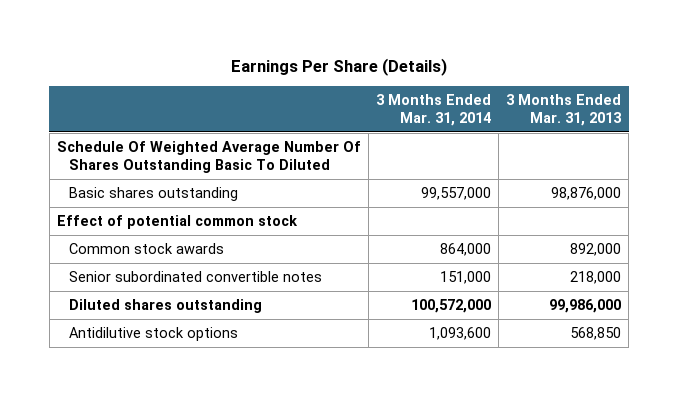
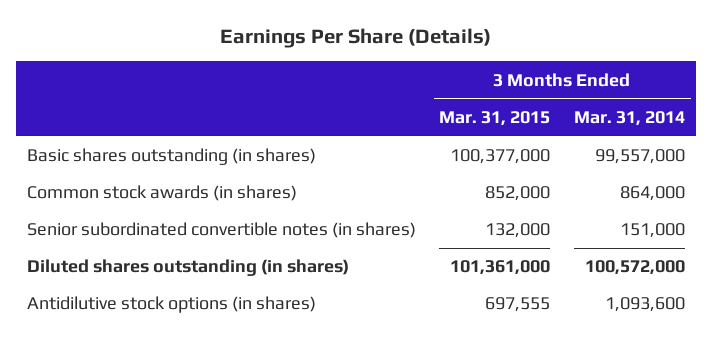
[506,93,623,126] 3 Months Ended Mar. 31, 2013 -> none
none -> [439,110,551,126] Mar. 31, 2015
[56,140,361,174] Schedule Of Weighted Average Number Of Shares Outstanding Basic To Diluted -> none
[56,214,298,229] Effect of potential common stock -> none
[68,186,238,201] Basic shares outstanding -> [27,148,317,166] Basic shares outstanding (in shares)
[68,242,224,254] Common stock awards -> [27,185,298,202] Common stock awards (in shares)
[68,270,322,282] Senior subordinated convertible notes -> [27,222,417,239] Senior subordinated convertible notes (in shares)
[68,298,262,313] Diluted shares outstanding -> [27,259,350,277] Diluted shares outstanding (in shares)
[68,326,238,341] Antidilutive stock options -> [27,296,317,314] Antidilutive stock options (in shares)

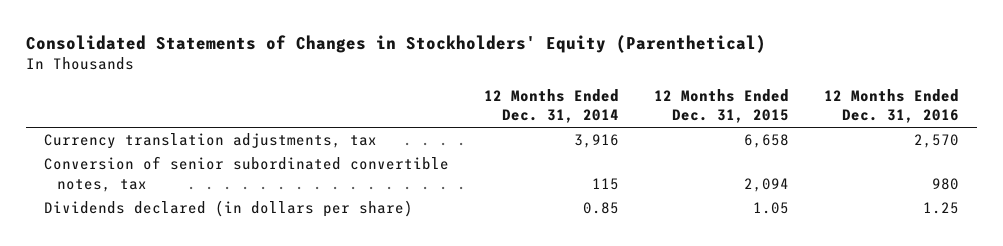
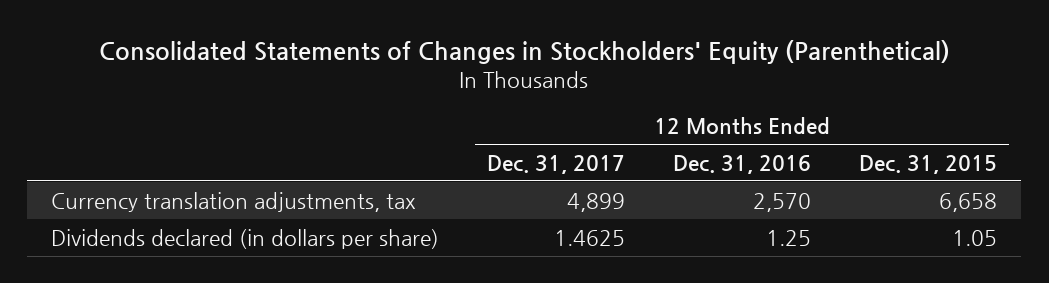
[483,89,619,124] 12 Months Ended Dec. 31, 2014 -> none
none -> [487,154,626,174] Dec. 31, 2017
[43,156,449,192] Conversion of senior subordinated convertible notes, tax -> none

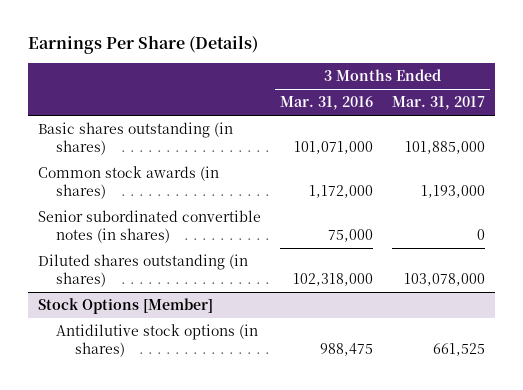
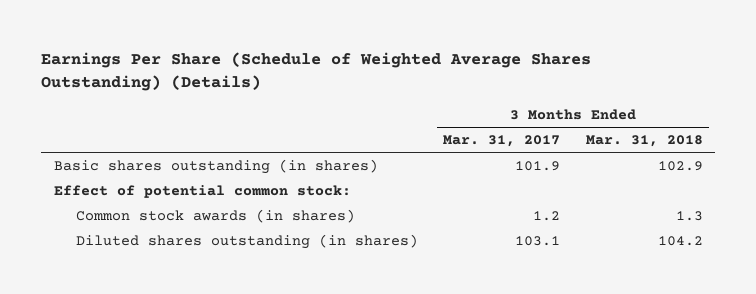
[27,35,258,55] Earnings Per Share (Details) -> [40,52,591,92] Earnings Per Share (Schedule of Weighted Average Shares Outstanding) (Details)
[279,96,373,111] Mar. 31, 2016 -> none
none -> [585,135,703,148] Mar. 31, 2018
[37,210,261,243] Senior subordinated convertible notes (in shares) -> none
[37,298,213,315] Stock Options [Member] -> none
[56,324,259,357] Antidilutive stock options (in shares) -> none
[405,140,486,154] 101,885,000 -> [515,160,561,171] 101.9
none -> [53,184,351,198] Effect of potential common stock:
[421,184,486,198] 1,193,000 -> [533,210,561,221] 1.2
[404,272,486,286] 103,078,000 -> [515,235,561,246] 103.1

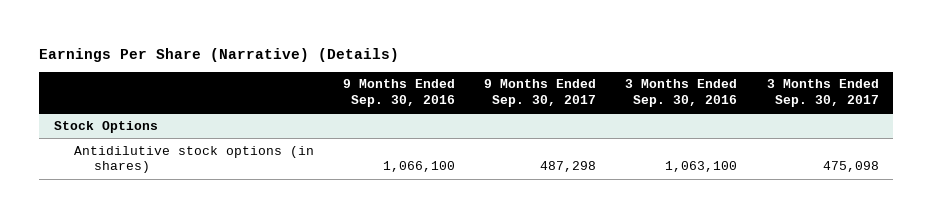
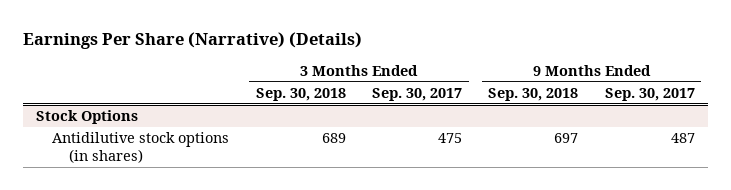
[342,79,455,107] 9 Months Ended Sep. 30, 2016 -> none
[625,79,738,107] 3 Months Ended Sep. 30, 2016 -> none
none -> [255,88,346,102] Sep. 30, 2018
none -> [488,88,579,102] Sep. 30, 2018
[540,161,597,173] 487,298 -> [670,133,695,144] 487
[822,161,879,173] 475,098 -> [438,133,463,144] 475

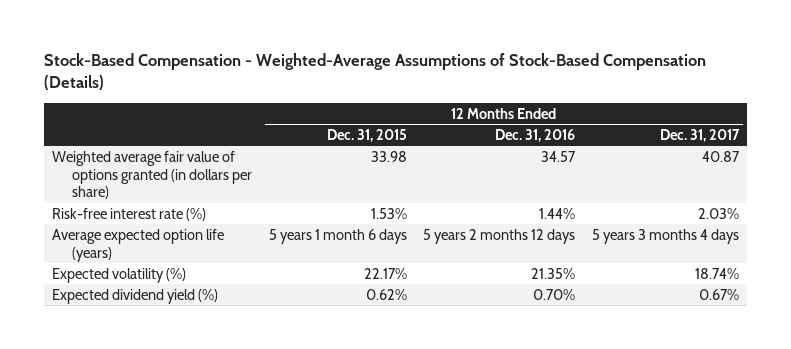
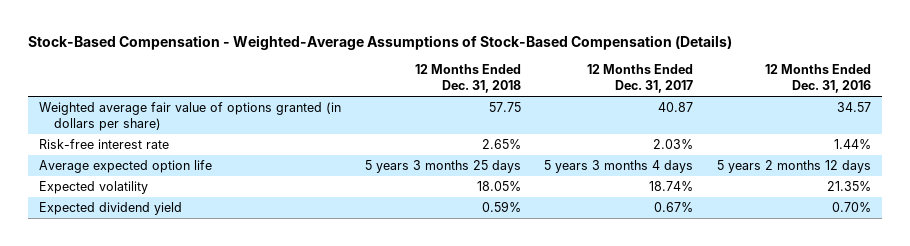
[326,128,407,142] Dec. 31, 2015 -> none
none -> [414,64,521,94] 12 Months Ended Dec. 31, 2018
[51,207,206,221] Risk-free interest rate (%) -> [39,139,170,150] Risk-free interest rate
[51,228,224,262] Average expected option life (years) -> [39,160,213,174] Average expected option life
[51,267,186,283] Expected volatility (%) -> [39,181,149,195] Expected volatility
[51,288,218,304] Expected dividend yield (%) -> [39,202,183,216] Expected dividend yield

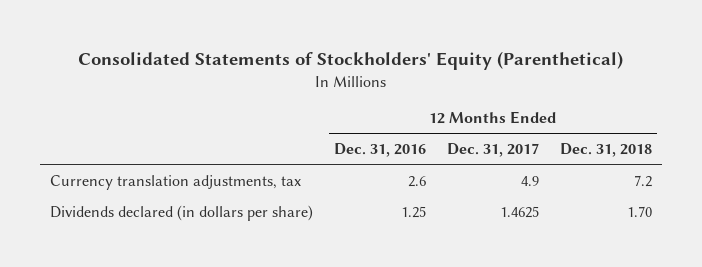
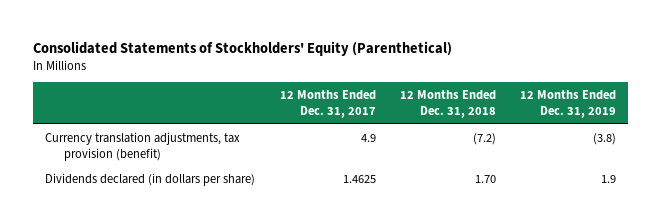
[334,142,427,157] Dec. 31, 2016 -> none
none -> [520,90,617,119] 12 Months Ended Dec. 31, 2019
[50,174,302,190] Currency translation adjustments, tax -> [45,131,241,162] Currency translation adjustments, tax provision (benefit)
[633,174,652,187] 7.2 -> [472,132,496,145] (7.2)

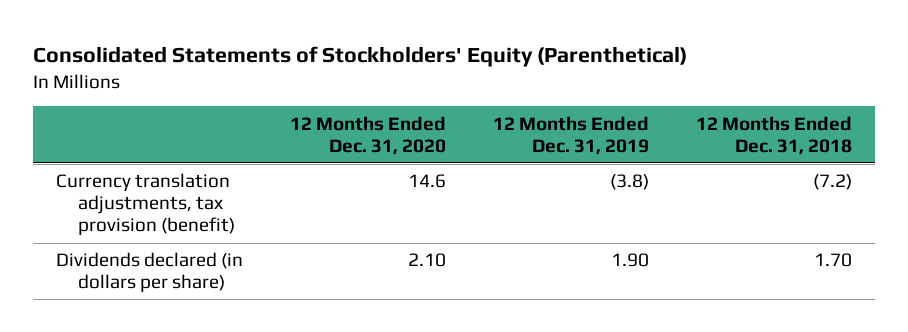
[279,90,376,119] 12 Months Ended Dec. 31, 2017 -> none
none -> [290,115,447,155] 12 Months Ended Dec. 31, 2020
[601,174,617,183] 1.9 -> [610,253,649,268] 1.90

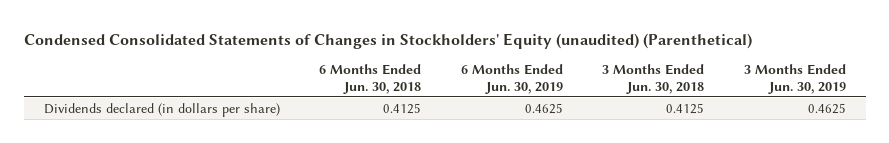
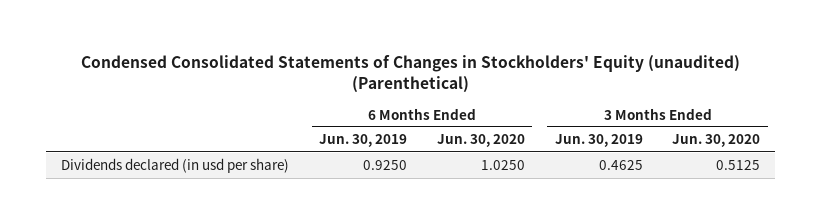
[319,63,422,94] 6 Months Ended Jun. 30, 2018 -> none
[602,63,705,94] 3 Months Ended Jun. 30, 2018 -> none
none -> [436,134,525,148] Jun. 30, 2020
none -> [672,134,761,148] Jun. 30, 2020
[43,102,280,117] Dividends declared (in dollars per share) -> [61,158,290,174] Dividends declared (in usd per share)
[524,102,563,114] 0.4625 -> [363,160,408,171] 0.9250

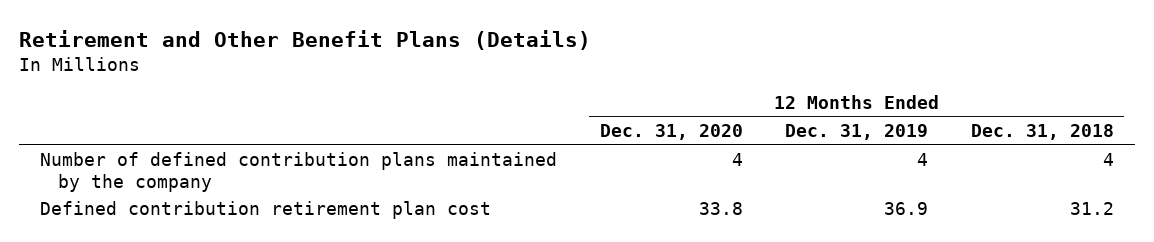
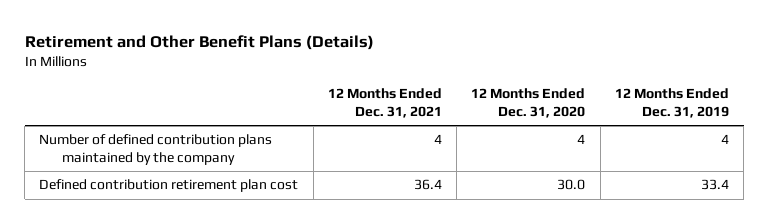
[970,124,1114,141] Dec. 31, 2018 -> none
none -> [327,88,442,118] 12 Months Ended Dec. 31, 2021
[698,202,743,216] 33.8 -> [557,179,586,191] 30.0
[884,202,929,216] 36.9 -> [700,179,729,191] 33.4

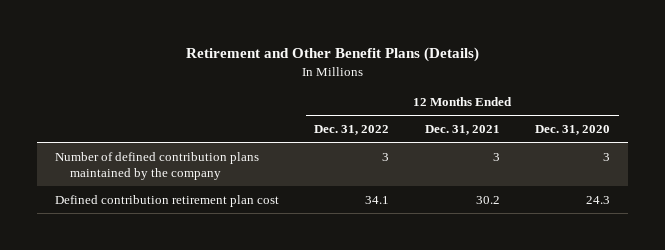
[614,88,729,118] 12 Months Ended Dec. 31, 2019 -> none
none -> [314,125,390,136] Dec. 31, 2022
[433,134,442,145] 4 -> [492,152,500,161] 3
[577,134,586,145] 4 -> [603,152,611,161] 3
[413,179,442,191] 36.4 -> [475,195,500,204] 30.2
[557,179,586,191] 30.0 -> [586,195,611,204] 24.3

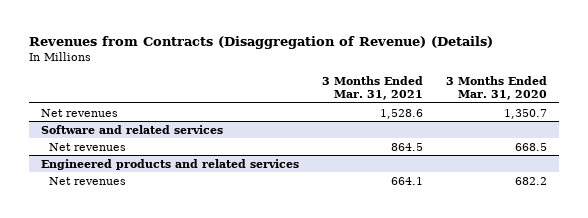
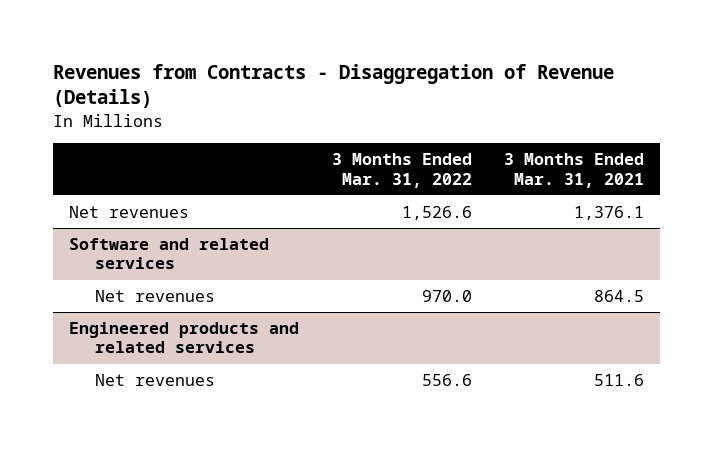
[28,36,493,50] Revenues from Contracts (Disaggregation of Revenue) (Details) -> [53,63,615,109] Revenues from Contracts - Disaggregation of Revenue (Details)
[446,76,548,101] 3 Months Ended Mar. 31, 2020 -> none
none -> [331,153,472,188] 3 Months Ended Mar. 31, 2022
[379,108,423,119] 1,528.6 -> [574,205,645,220] 1,376.1
[390,176,423,185] 664.1 -> [594,373,645,386] 511.6

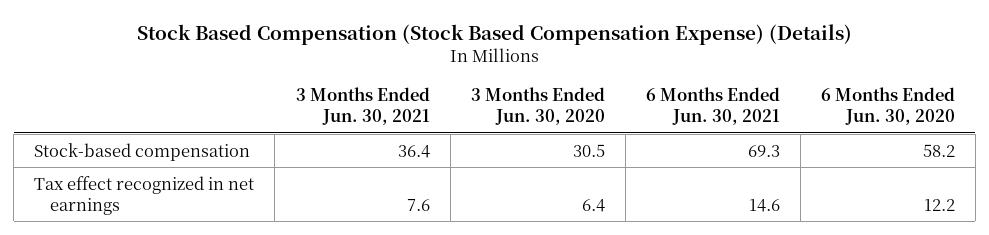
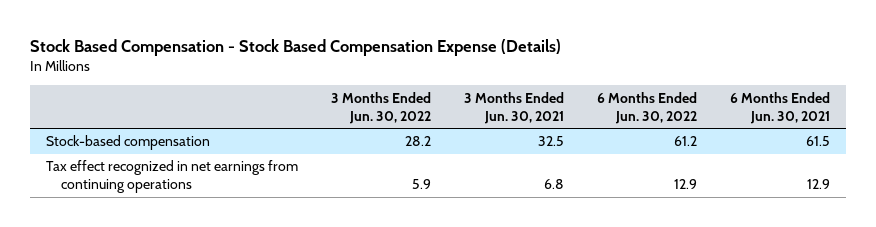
[136,23,852,45] Stock Based Compensation (Stock Based Compensation Expense) (Details) -> [29,38,561,56] Stock Based Compensation - Stock Based Compensation Expense (Details)
[470,87,605,125] 3 Months Ended Jun. 30, 2020 -> none
[820,87,955,125] 6 Months Ended Jun. 30, 2020 -> none
none -> [331,91,432,124] 3 Months Ended Jun. 30, 2022
none -> [596,91,697,124] 6 Months Ended Jun. 30, 2022
[397,144,430,158] 36.4 -> [537,136,564,147] 32.5
[747,144,780,157] 69.3 -> [805,136,830,147] 61.5
[34,175,255,215] Tax effect recognized in net earnings -> [46,160,299,194] Tax effect recognized in net earnings from continuing operations
[406,198,430,211] 7.6 -> [543,179,564,190] 6.8
[748,198,780,212] 14.6 -> [806,179,830,190] 12.9

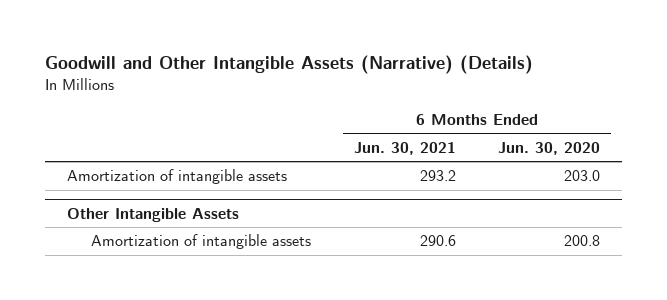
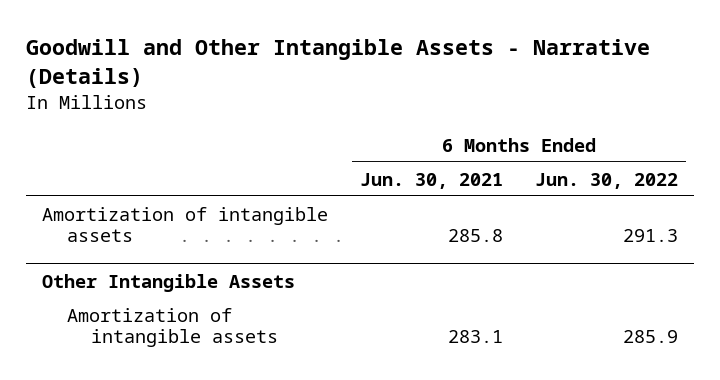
[45,55,534,75] Goodwill and Other Intangible Assets (Narrative) (Details) -> [25,38,650,88] Goodwill and Other Intangible Assets - Narrative (Details)
[498,141,601,155] Jun. 30, 2020 -> none
none -> [534,172,678,189] Jun. 30, 2022
[419,170,456,182] 293.2 -> [447,229,503,243] 285.8
[419,235,456,247] 290.6 -> [447,330,503,344] 283.1

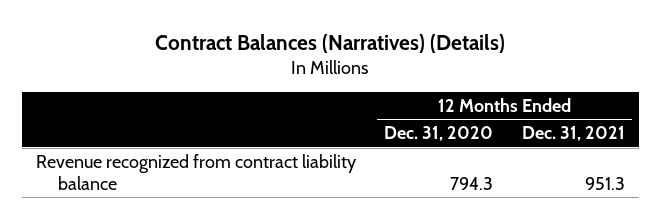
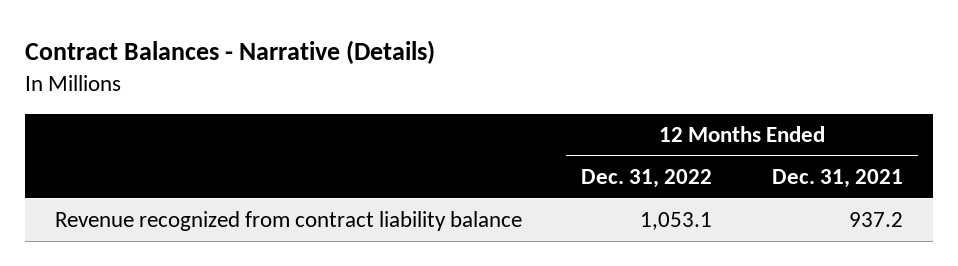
[155,33,506,53] Contract Balances (Narratives) (Details) -> [25,40,436,65] Contract Balances - Narrative (Details)
[384,126,494,142] Dec. 31, 2020 -> none
none -> [581,169,713,189] Dec. 31, 2022
[584,176,625,190] 951.3 -> [848,212,903,228] 937.2

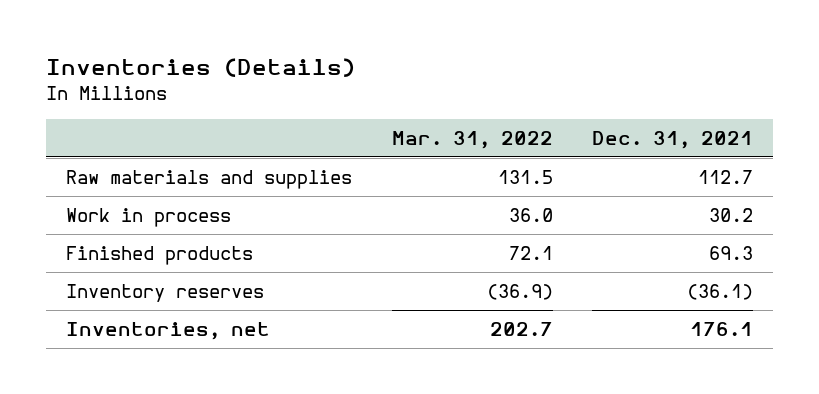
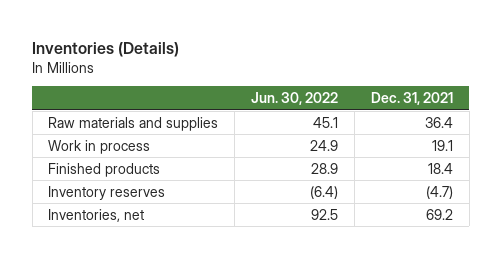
[391,130,553,149] Mar. 31, 2022 -> none
none -> [251,92,339,106] Jun. 30, 2022
[698,170,754,185] 112.7 -> [424,116,453,128] 36.4
[709,208,754,223] 30.2 -> [431,139,453,151] 19.1
[709,246,754,261] 69.3 -> [427,162,453,174] 18.4
[687,284,754,301] (36.1) -> [425,185,453,199] (4.7)
[690,322,754,337] 176.1 -> [425,208,453,220] 69.2

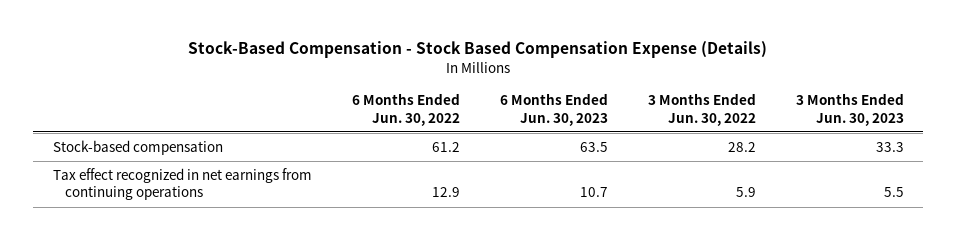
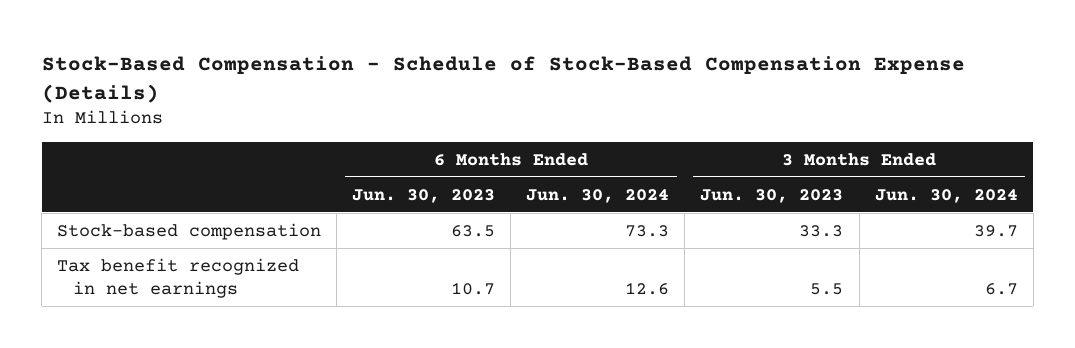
[188,41,768,59] Stock-Based Compensation - Stock Based Compensation Expense (Details) -> [41,56,965,103] Stock-Based Compensation - Schedule of Stock-Based Compensation Expense (Details)
[352,93,461,126] 6 Months Ended Jun. 30, 2022 -> none
[647,93,756,126] 3 Months Ended Jun. 30, 2022 -> none
none -> [526,188,670,203] Jun. 30, 2024
none -> [874,188,1018,203] Jun. 30, 2024
[53,167,313,201] Tax effect recognized in net earnings from continuing operations -> [57,257,300,298] Tax benefit recognized in net earnings

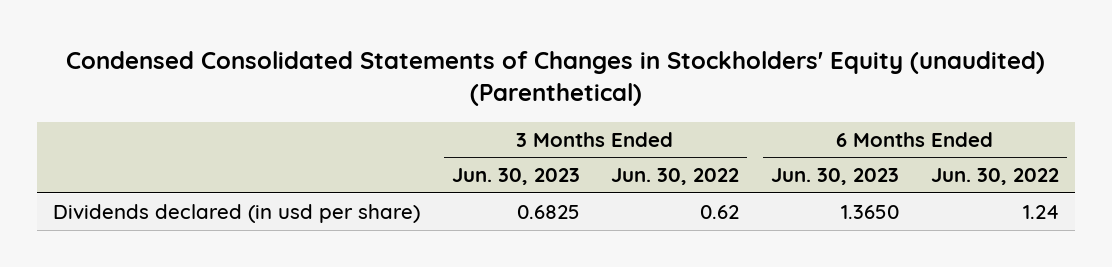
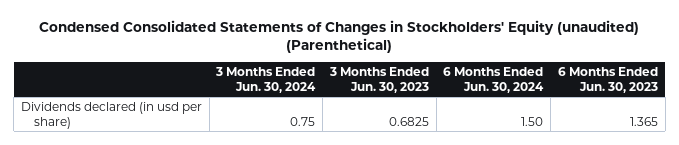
[611,168,740,186] Jun. 30, 2022 -> none
[930,168,1059,186] Jun. 30, 2022 -> none
none -> [215,66,317,93] 3 Months Ended Jun. 30, 2024
none -> [443,66,545,93] 6 Months Ended Jun. 30, 2024
[841,205,900,220] 1.3650 -> [629,116,658,126] 1.365

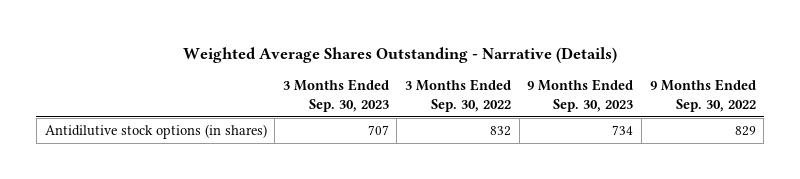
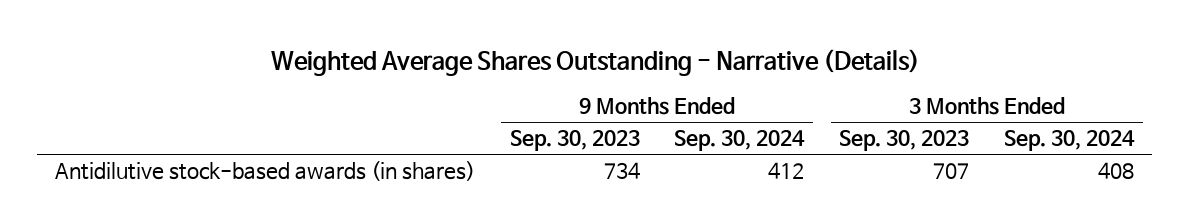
[405,79,512,112] 3 Months Ended Sep. 30, 2022 -> none
[649,79,756,112] 9 Months Ended Sep. 30, 2022 -> none
none -> [674,130,806,152] Sep. 30, 2024
none -> [1004,130,1136,152] Sep. 30, 2024
[44,124,267,140] Antidilutive stock options (in shares) -> [54,161,475,182] Antidilutive stock-based awards (in shares)

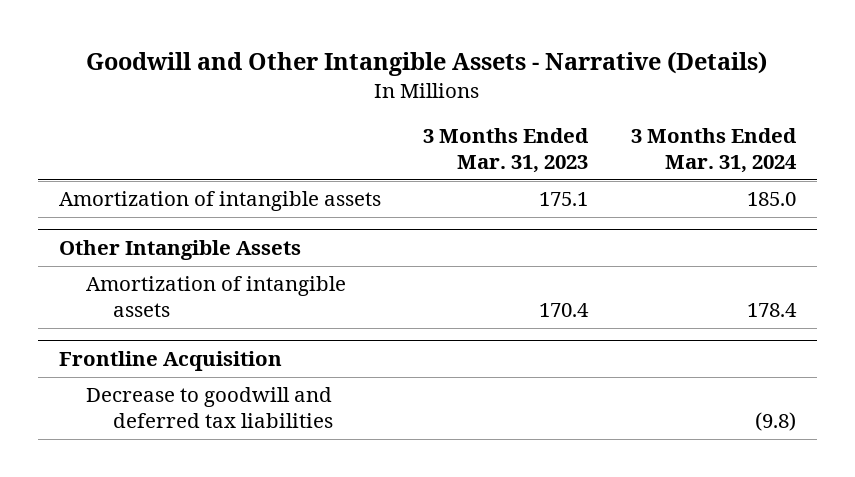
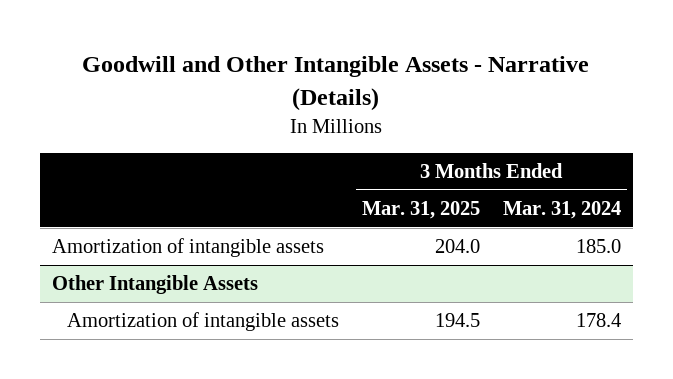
[423,128,590,174] 3 Months Ended Mar. 31, 2023 -> none
none -> [361,201,480,220] Mar. 31, 2025
[59,351,283,372] Frontline Acquisition -> none
[86,387,334,429] Decrease to goodwill and deferred tax liabilities -> none

